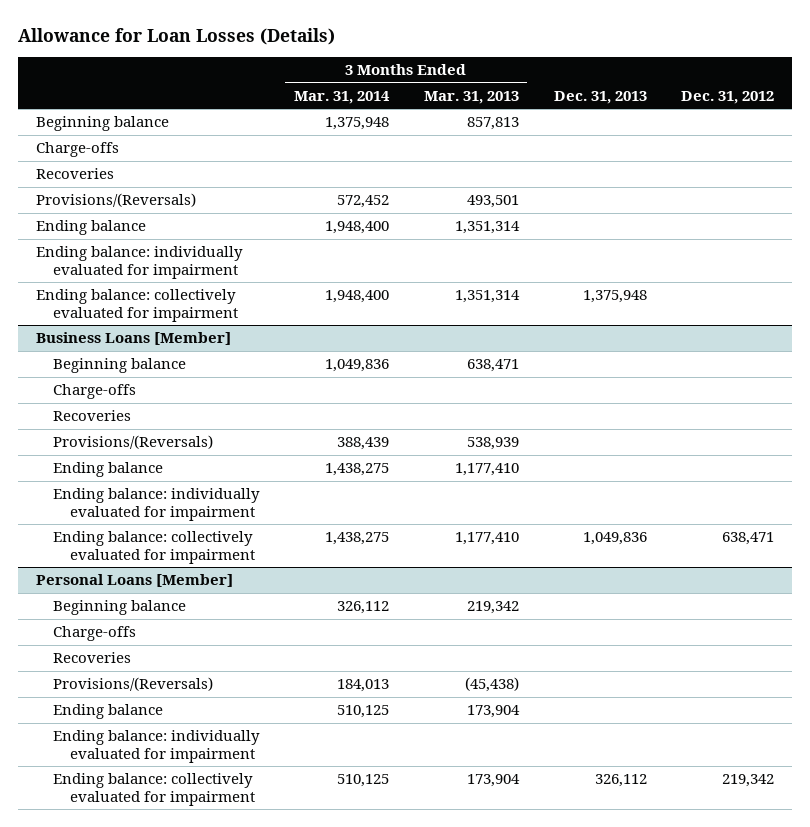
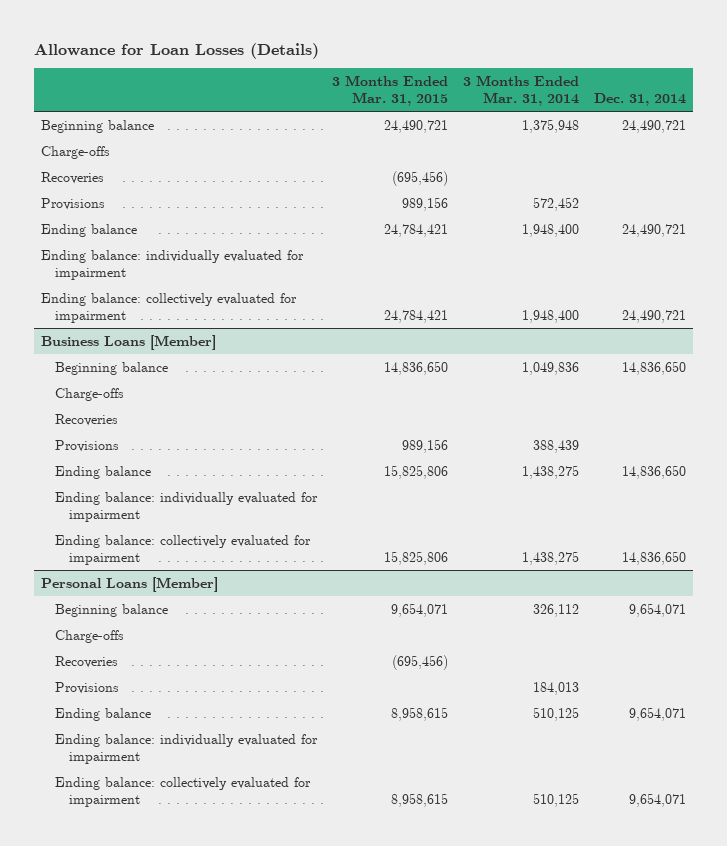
[423,90,519,104] Mar. 31, 2013 -> none
[553,90,647,104] Dec. 31, 2013 -> none
[681,90,775,104] Dec. 31, 2012 -> none
none -> [331,74,448,106] 3 Months Ended Mar. 31, 2015
none -> [593,92,686,106] Dec. 31, 2014
[35,193,196,208] Provisions/(Reversals) -> [41,197,106,210] Provisions
[52,435,213,450] Provisions/(Reversals) -> [54,439,119,452] Provisions
[52,677,213,692] Provisions/(Reversals) -> [54,681,119,694] Provisions

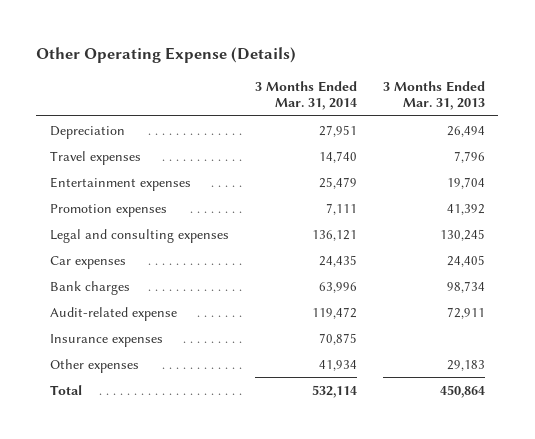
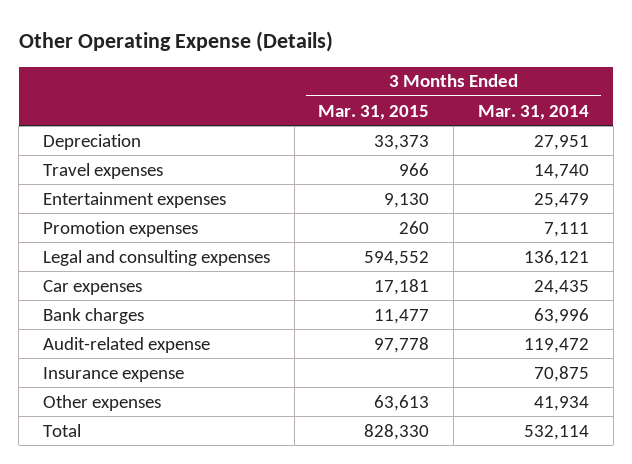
[382,80,485,111] 3 Months Ended Mar. 31, 2013 -> none
none -> [318,104,430,120] Mar. 31, 2015
[49,333,163,347] Insurance expenses -> [43,366,185,382] Insurance expense

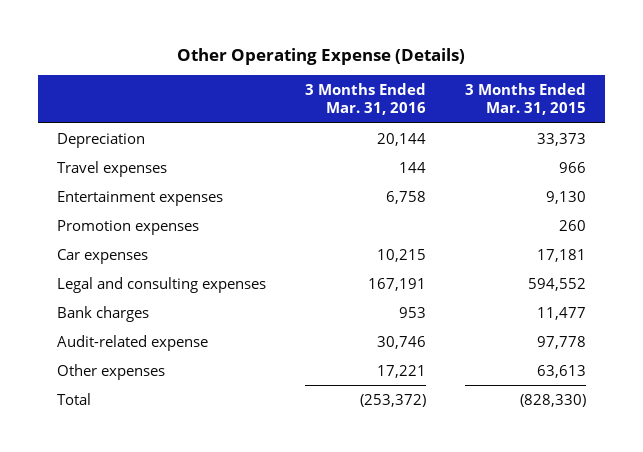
[477,104,589,120] Mar. 31, 2014 -> none
none -> [304,83,426,116] 3 Months Ended Mar. 31, 2016
[43,249,271,266] Legal and consulting expenses -> [56,276,266,293] Legal and consulting expenses
[43,366,185,382] Insurance expense -> none
[364,423,430,440] 828,330 -> [519,393,586,407] (828,330)

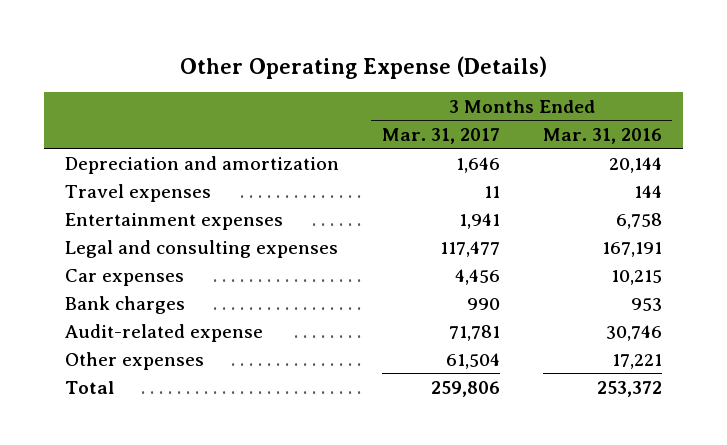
[464,83,586,116] 3 Months Ended Mar. 31, 2015 -> none
none -> [382,127,501,144] Mar. 31, 2017
[56,132,145,148] Depreciation -> [65,155,340,174] Depreciation and amortization
[56,219,199,235] Promotion expenses -> none
[56,248,148,264] Car expenses -> [65,268,185,286] Car expenses
[359,393,426,407] (253,372) -> [596,380,662,397] 253,372

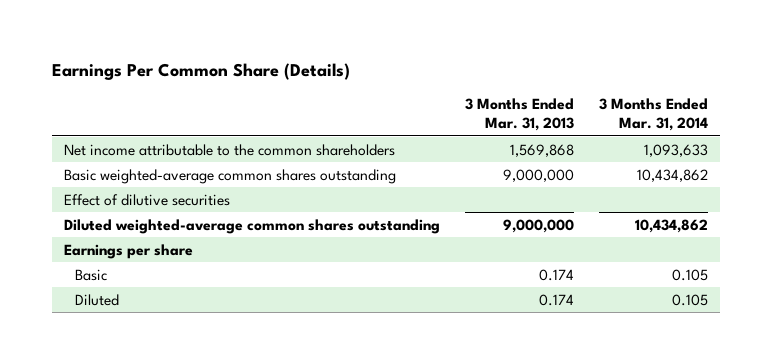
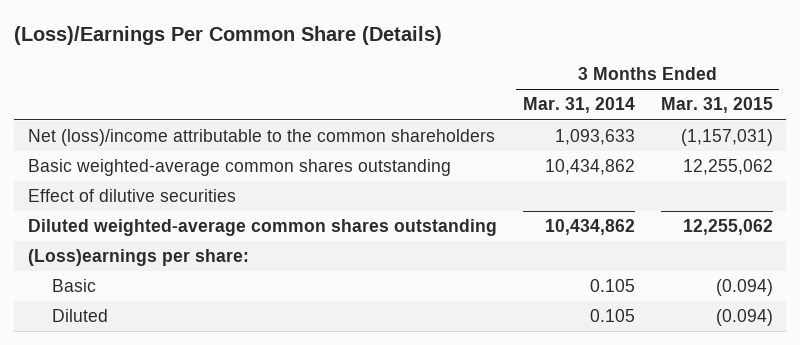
[51,63,350,81] Earnings Per Common Share (Details) -> [14,26,443,46] (Loss)/Earnings Per Common Share (Details)
[464,98,574,132] 3 Months Ended Mar. 31, 2013 -> none
none -> [660,97,773,114] Mar. 31, 2015
[64,143,396,156] Net income attributable to the common shareholders -> [27,129,495,147] Net (loss)/income attributable to the common shareholders
[64,243,194,259] Earnings per share -> [27,249,249,267] (Loss)earnings per share:

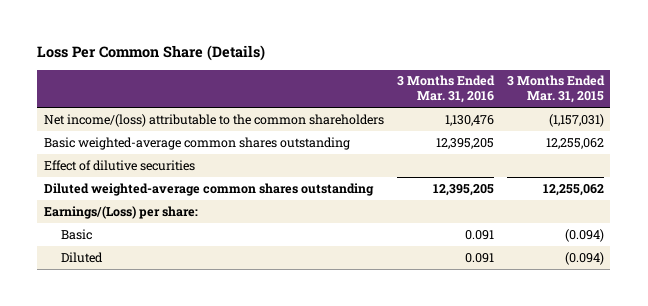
[14,26,443,46] (Loss)/Earnings Per Common Share (Details) -> [37,44,266,61] Loss Per Common Share (Details)
[522,97,635,114] Mar. 31, 2014 -> none
none -> [396,75,495,104] 3 Months Ended Mar. 31, 2016
[27,129,495,147] Net (loss)/income attributable to the common shareholders -> [43,113,384,127] Net income/(loss) attributable to the common shareholders
[27,249,249,267] (Loss)earnings per share: -> [43,205,198,219] Earnings/(Loss) per share:

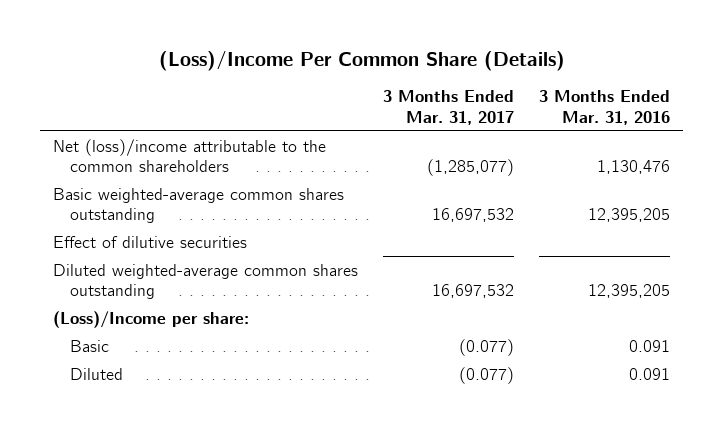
[37,44,266,61] Loss Per Common Share (Details) -> [158,50,565,71] (Loss)/Income Per Common Share (Details)
[506,75,605,104] 3 Months Ended Mar. 31, 2015 -> none
none -> [383,90,515,125] 3 Months Ended Mar. 31, 2017
[43,113,384,127] Net income/(loss) attributable to the common shareholders -> [52,138,326,172] Net (loss)/income attributable to the common shareholders
[43,205,198,219] Earnings/(Loss) per share: -> [52,310,249,328] (Loss)/Income per share:

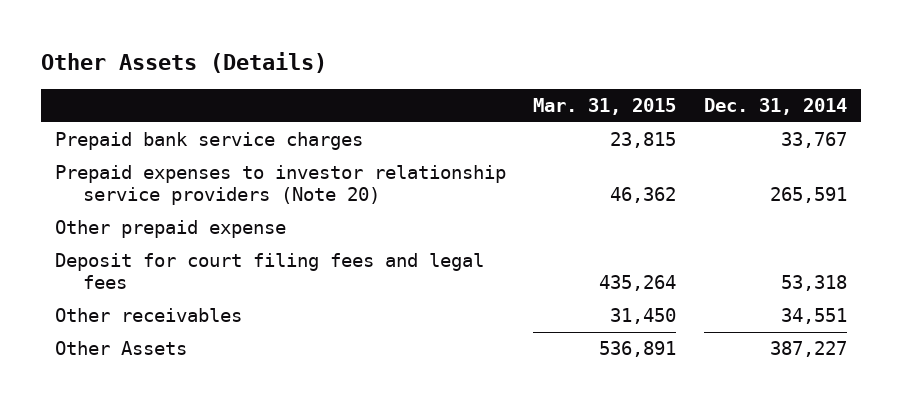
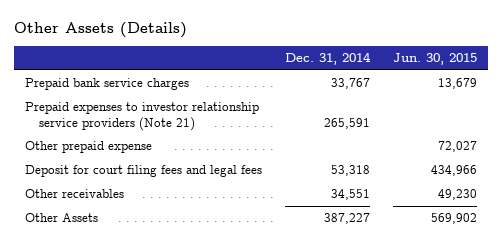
[533,97,677,115] Mar. 31, 2015 -> none
none -> [392,52,477,65] Jun. 30, 2015
[54,165,506,206] Prepaid expenses to investor relationship service providers (Note 20) -> [25,102,260,131] Prepaid expenses to investor relationship service providers (Note 21)

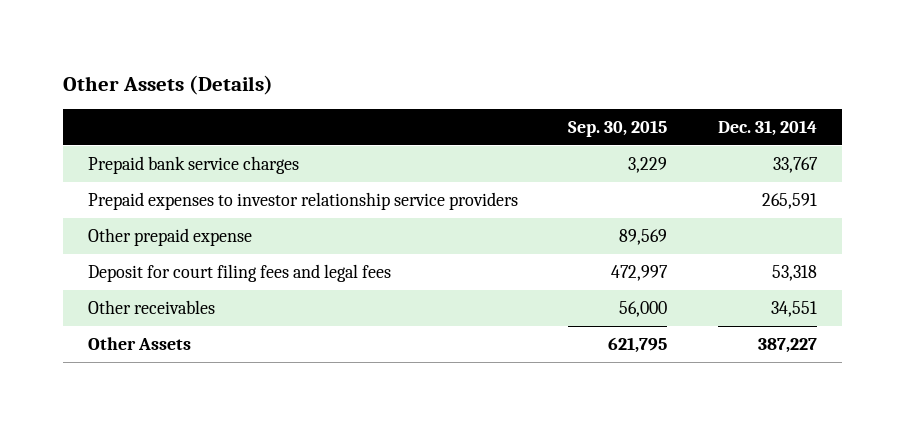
[392,52,477,65] Jun. 30, 2015 -> none
none -> [568,120,668,138] Sep. 30, 2015
[25,102,260,131] Prepaid expenses to investor relationship service providers (Note 21) -> [87,191,518,210] Prepaid expenses to investor relationship service providers

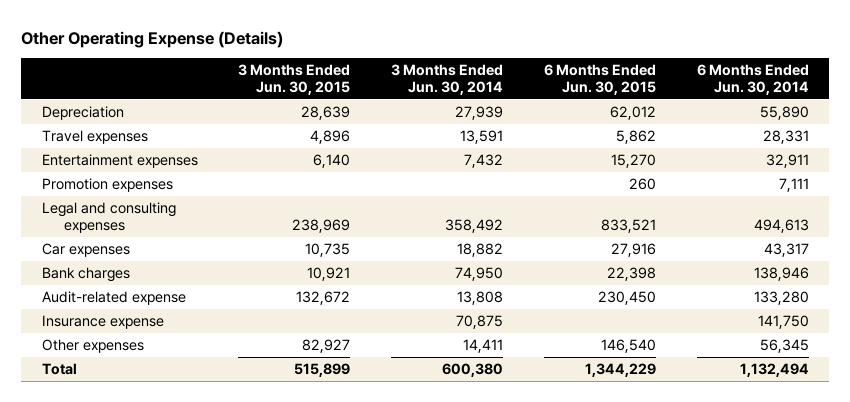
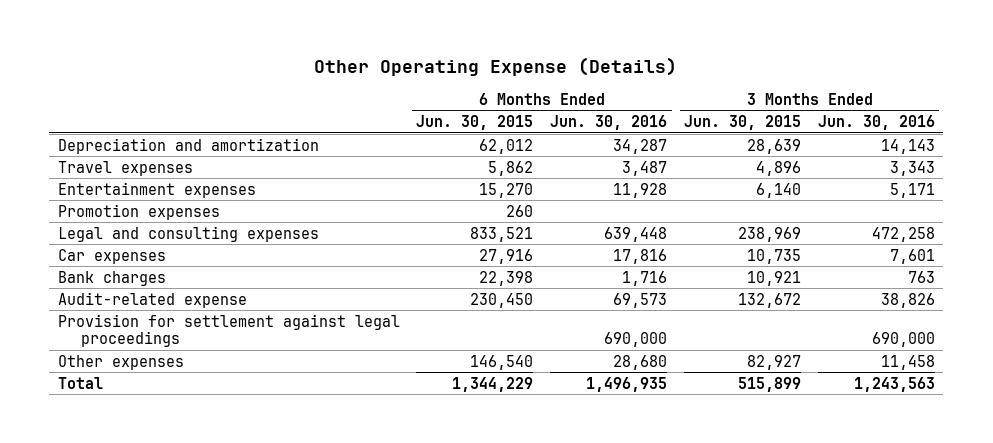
[391,64,504,95] 3 Months Ended Jun. 30, 2014 -> none
[696,64,809,95] 6 Months Ended Jun. 30, 2014 -> none
none -> [550,115,668,131] Jun. 30, 2016
none -> [818,115,936,131] Jun. 30, 2016
[41,106,124,121] Depreciation -> [57,137,319,154] Depreciation and amortization
[41,315,164,330] Insurance expense -> none
none -> [57,313,400,348] Provision for settlement against legal proceedings

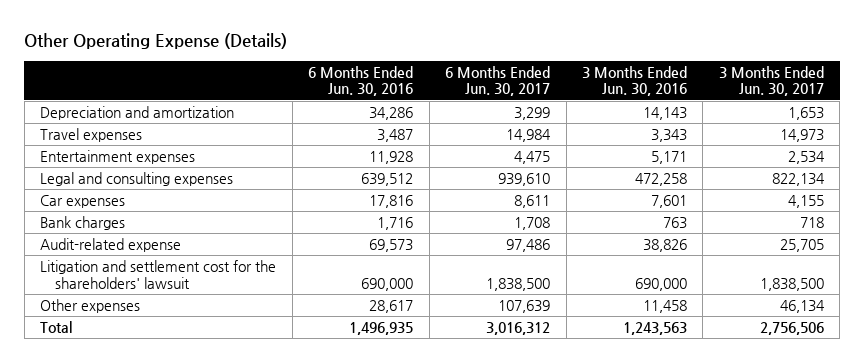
[416,115,534,131] Jun. 30, 2015 -> none
[684,115,802,131] Jun. 30, 2015 -> none
none -> [445,65,551,97] 6 Months Ended Jun. 30, 2017
none -> [718,65,824,97] 3 Months Ended Jun. 30, 2017
[613,138,668,154] 34,287 -> [369,107,414,121] 34,286
[57,203,220,220] Promotion expenses -> none
[604,226,668,242] 639,448 -> [361,173,414,187] 639,512
[57,313,400,348] Provision for settlement against legal proceedings -> [40,260,277,289] Litigation and settlement cost for the shareholders' lawsuit
[613,354,668,370] 28,680 -> [369,300,414,314] 28,617

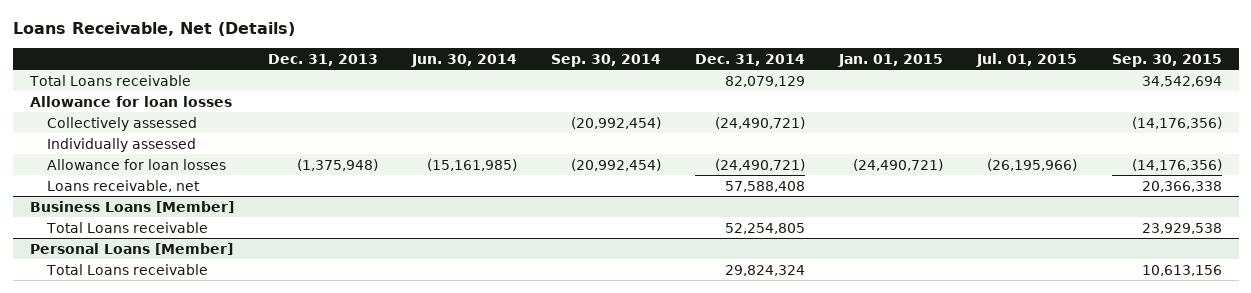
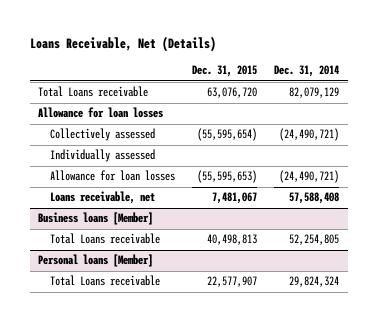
[267,53,378,66] Dec. 31, 2013 -> none
[411,53,518,67] Jun. 30, 2014 -> none
[551,53,662,67] Sep. 30, 2014 -> none
[838,53,944,67] Jan. 01, 2015 -> none
[976,52,1078,67] Jul. 01, 2015 -> none
[1111,53,1222,67] Sep. 30, 2015 -> none
none -> [192,65,258,78] Dec. 31, 2015
[29,200,234,213] Business Loans [Member] -> [38,212,154,226] Business loans [Member]
[29,242,233,255] Personal Loans [Member] -> [38,254,154,268] Personal loans [Member]

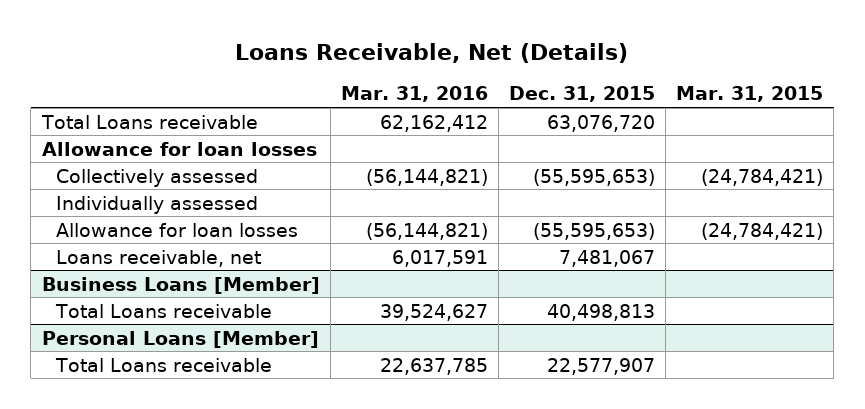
[274,65,340,78] Dec. 31, 2014 -> none
none -> [340,86,488,103] Mar. 31, 2016
none -> [676,86,824,103] Mar. 31, 2015
[197,128,258,142] (55,595,654) -> [533,168,656,186] (55,595,653)
[38,212,154,226] Business loans [Member] -> [41,276,320,294] Business Loans [Member]
[38,254,154,268] Personal loans [Member] -> [41,330,319,348] Personal Loans [Member]

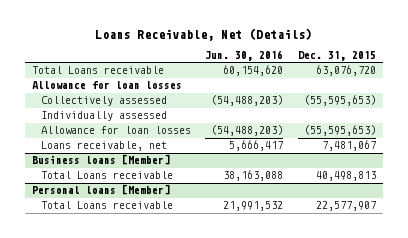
[340,86,488,103] Mar. 31, 2016 -> none
[676,86,824,103] Mar. 31, 2015 -> none
none -> [205,50,284,62] Jun. 30, 2016
[41,276,320,294] Business Loans [Member] -> [32,154,171,166] Business loans [Member]
[41,330,319,348] Personal Loans [Member] -> [32,184,171,196] Personal loans [Member]

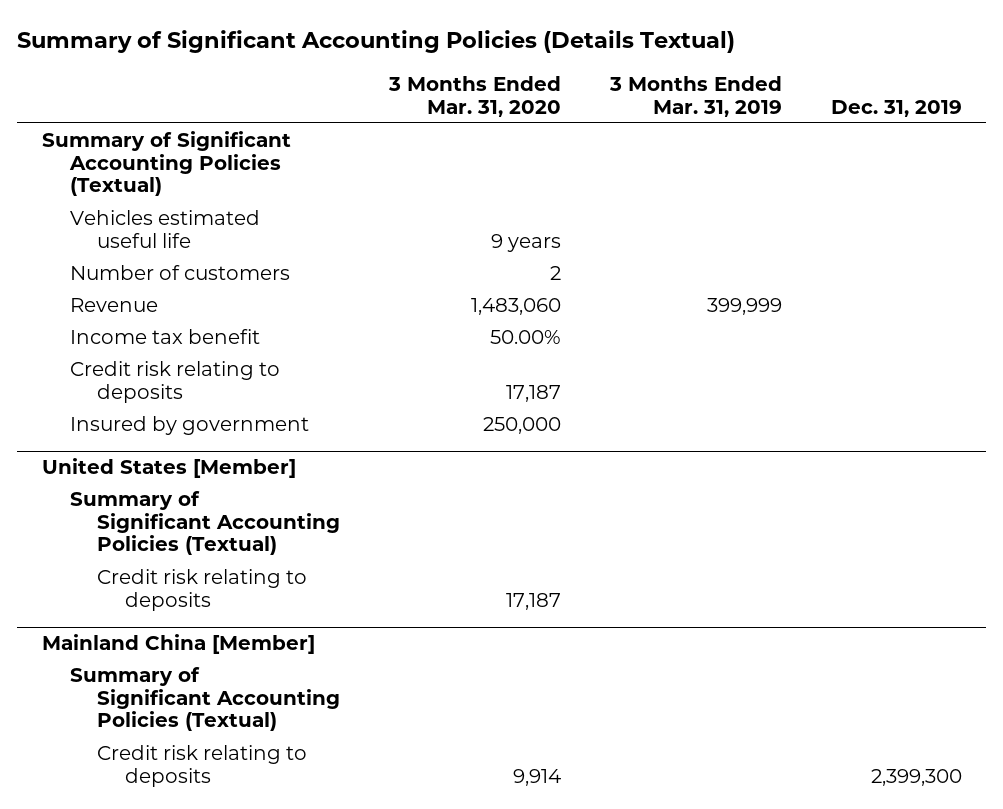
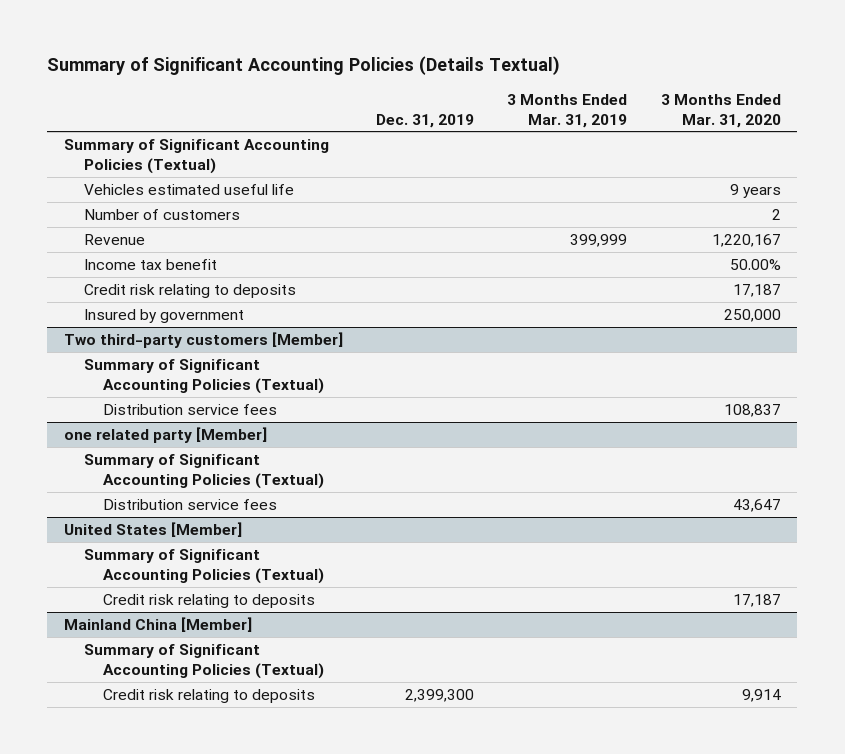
[471,297,562,315] 1,483,060 -> [711,233,781,247] 1,220,167
none -> [63,331,343,348] Two third-party customers [Member]
none -> [83,358,325,394] Summary of Significant Accounting Policies (Textual)
none -> [103,403,278,415] Distribution service fees
none -> [63,426,267,443] one related party [Member]
none -> [83,453,325,489] Summary of Significant Accounting Policies (Textual)
none -> [103,498,278,510] Distribution service fees

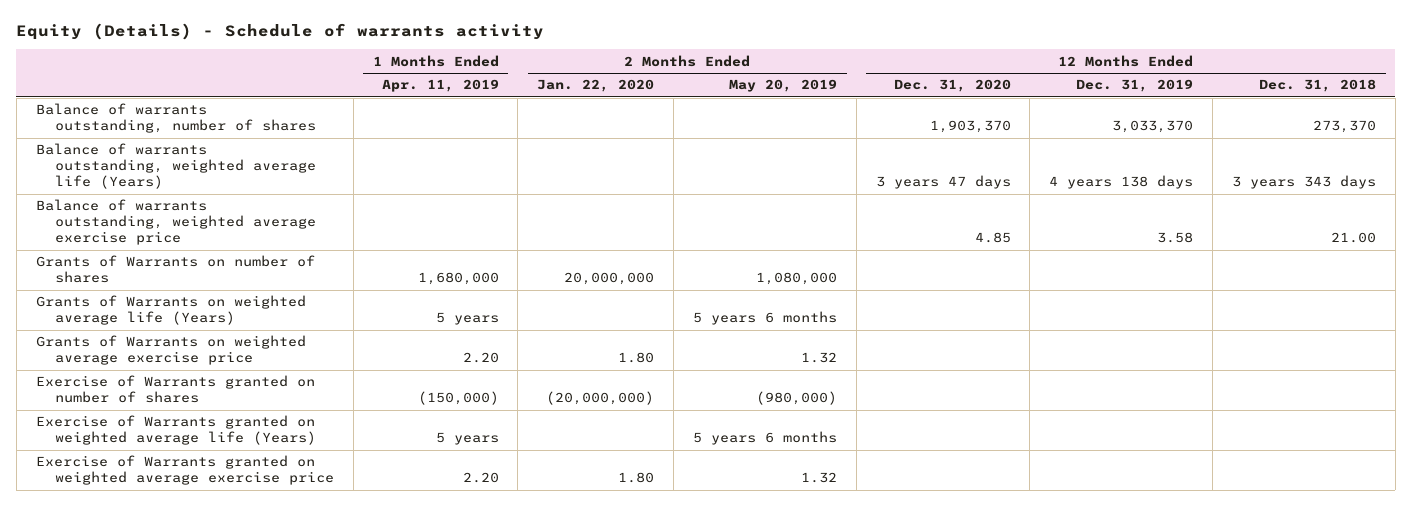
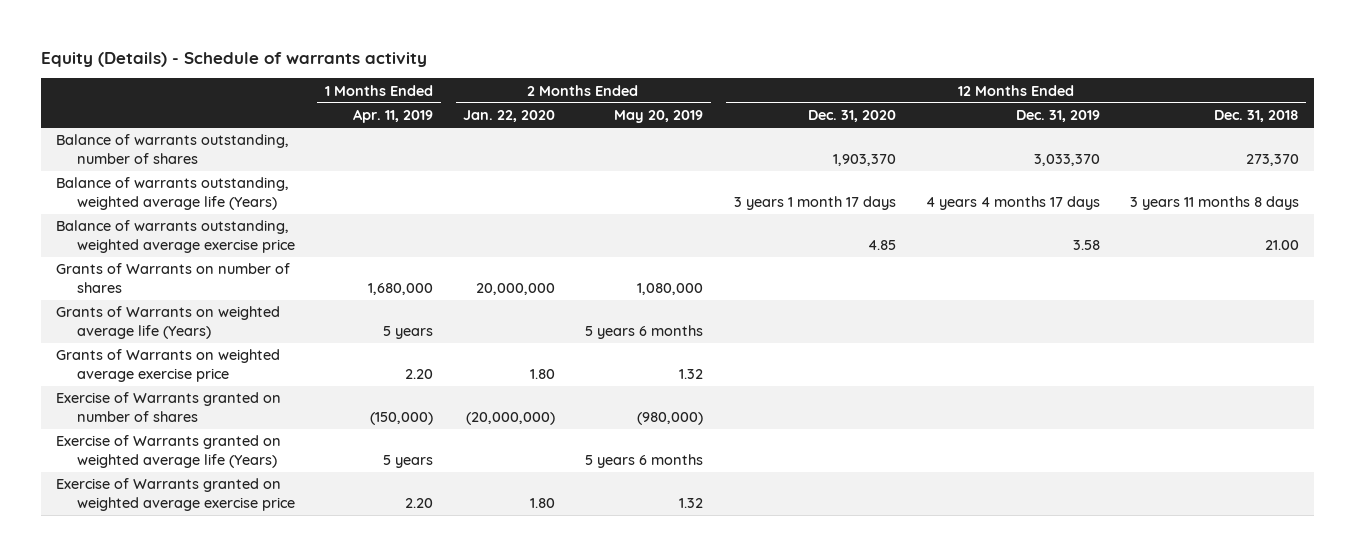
[875,175,1011,190] 3 years 47 days -> [733,195,896,210] 3 years 1 month 17 days
[1049,175,1194,190] 4 years 138 days -> [925,195,1100,210] 4 years 4 months 17 days
[1232,175,1377,190] 3 years 343 days -> [1129,195,1299,210] 3 years 11 months 8 days

